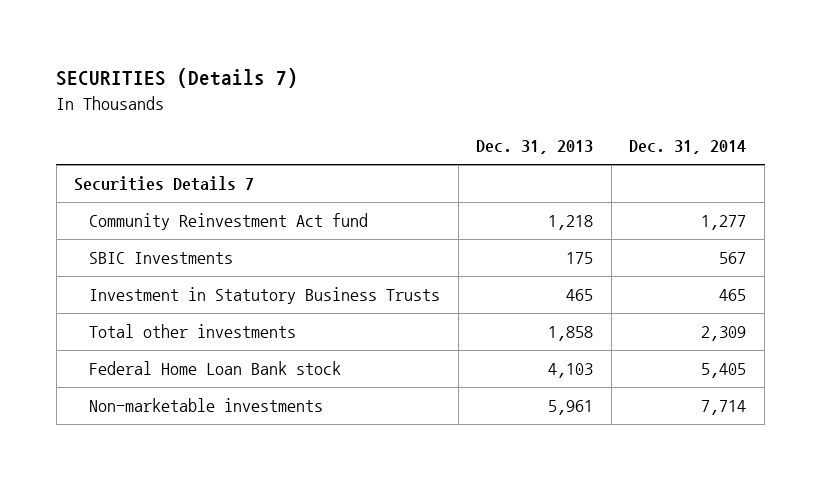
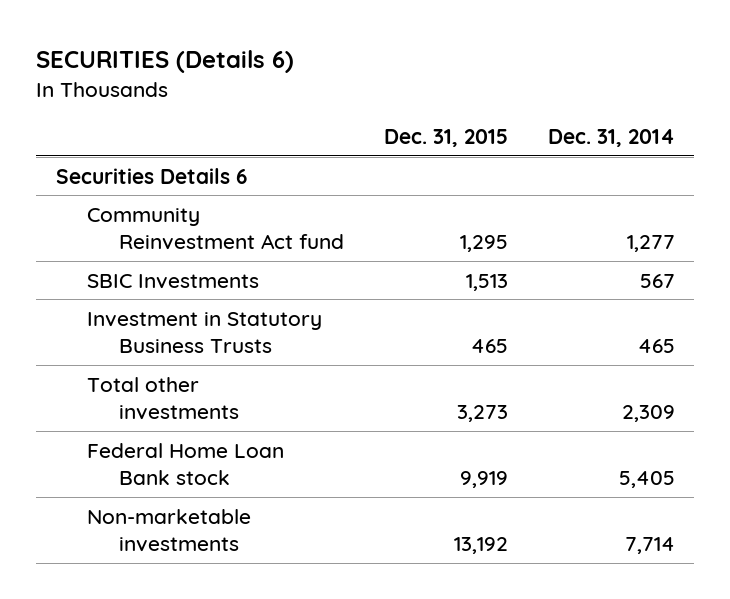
[56,68,299,89] SECURITIES (Details 7) -> [35,50,294,74] SECURITIES (Details 6)
[476,140,594,155] Dec. 31, 2013 -> none
none -> [383,129,508,148] Dec. 31, 2015
[74,176,255,192] Securities Details 7 -> [55,167,248,184] Securities Details 6

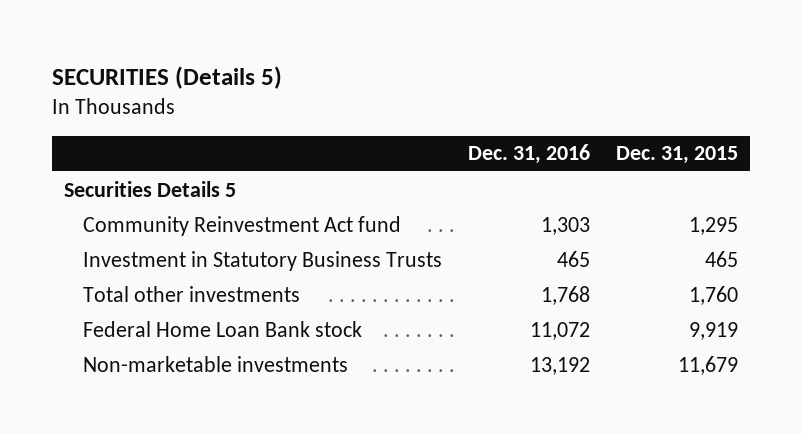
[35,50,294,74] SECURITIES (Details 6) -> [51,65,282,89] SECURITIES (Details 5)
[547,129,675,148] Dec. 31, 2014 -> none
none -> [467,144,590,165] Dec. 31, 2016
[55,167,248,184] Securities Details 6 -> [64,180,237,197] Securities Details 5
[87,273,260,289] SBIC Investments -> none
[456,404,508,422] 3,273 -> [688,285,738,305] 1,760
[453,536,508,554] 13,192 -> [677,355,738,375] 11,679

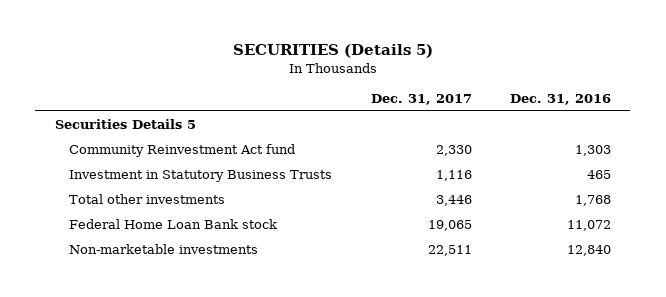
[615,146,738,165] Dec. 31, 2015 -> none
none -> [370,93,472,105] Dec. 31, 2017
[529,356,590,375] 13,192 -> [567,245,612,257] 12,840

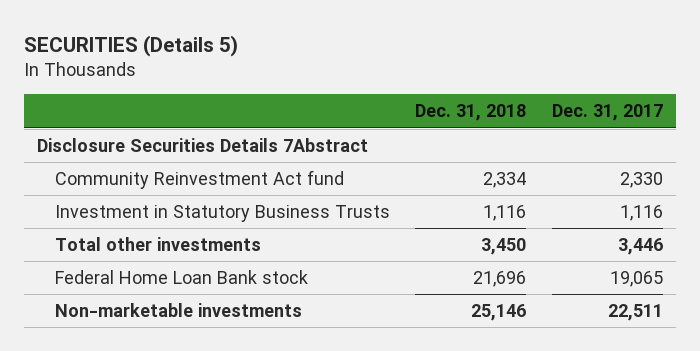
[510,93,612,105] Dec. 31, 2016 -> none
none -> [415,104,527,122] Dec. 31, 2018
[54,119,196,130] Securities Details 5 -> [36,138,368,153] Disclosure Securities Details 7Abstract

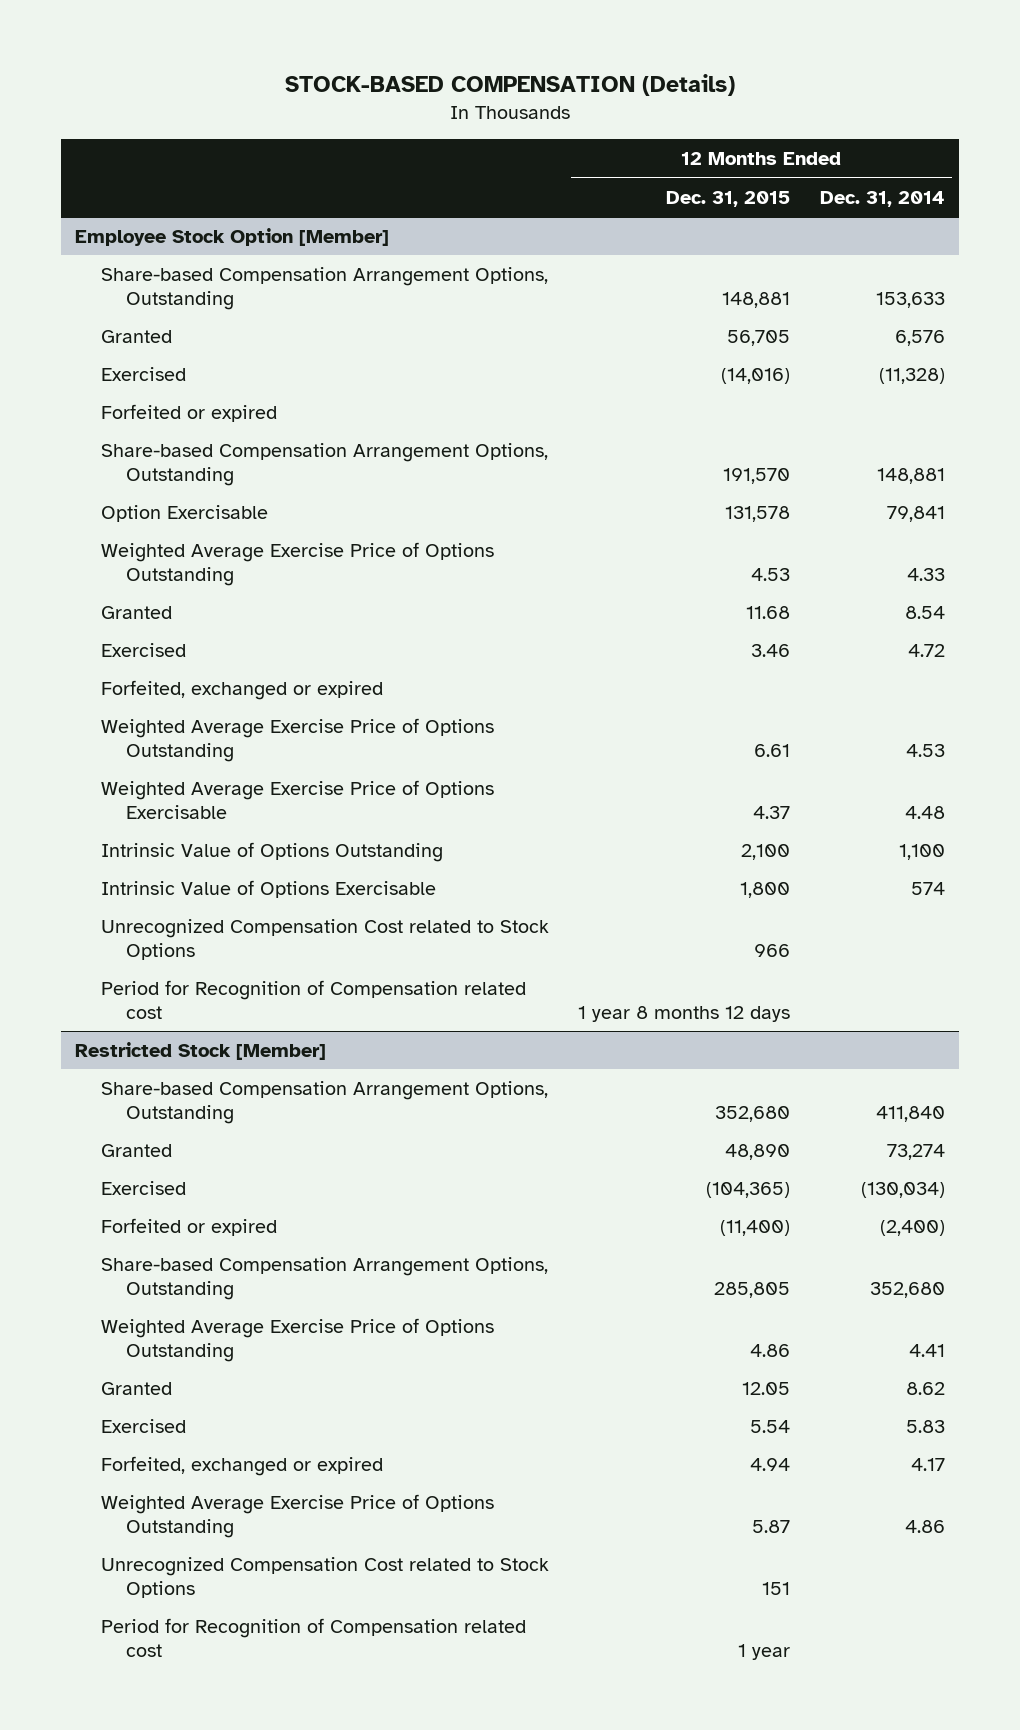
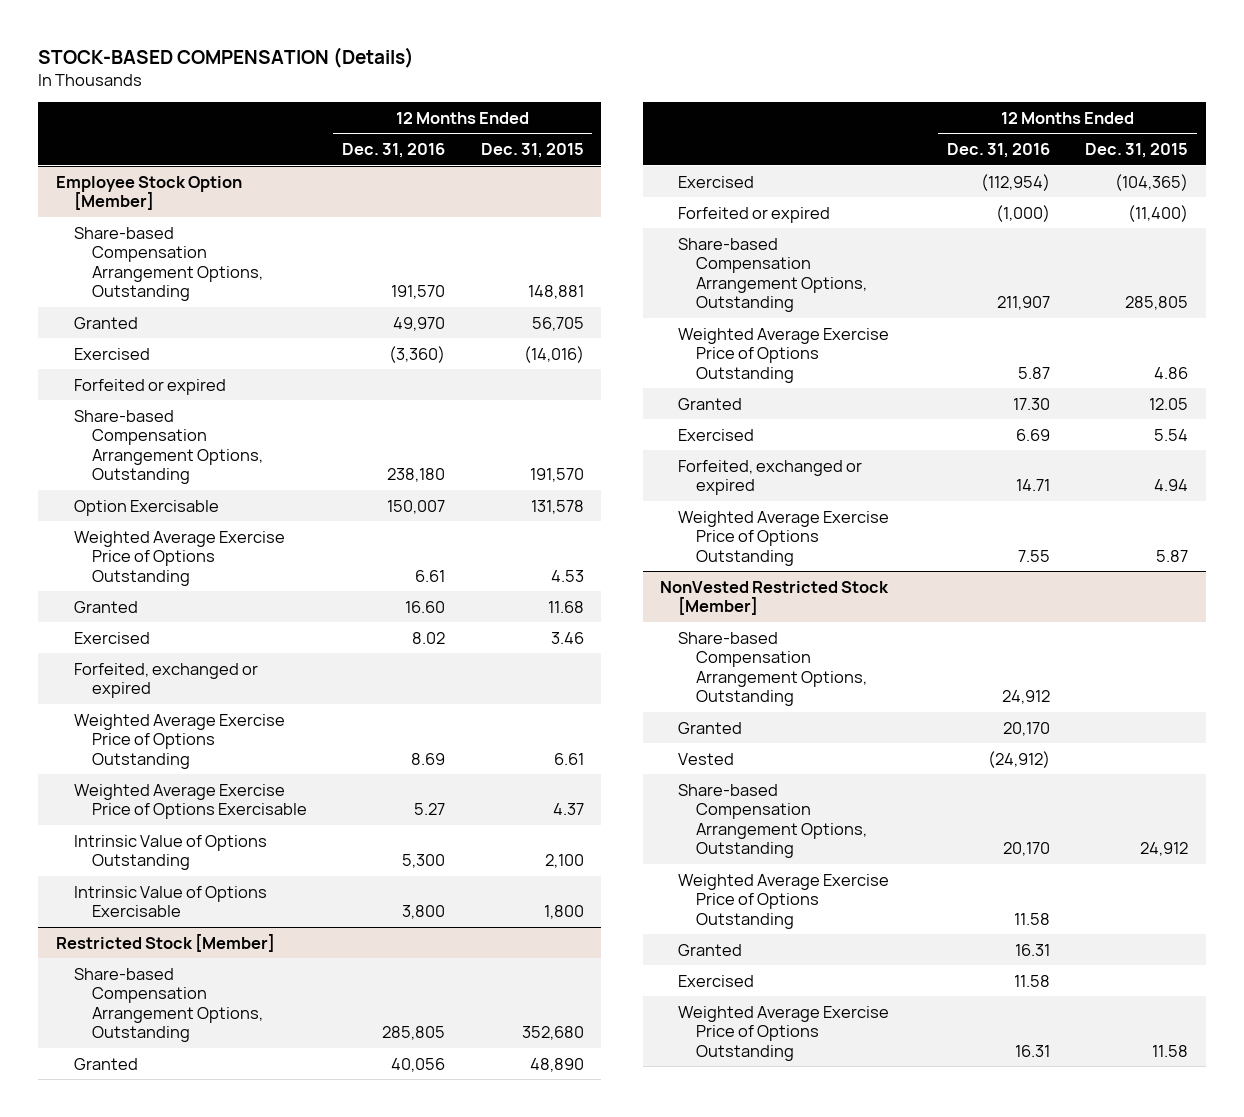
[819,190,945,207] Dec. 31, 2014 -> none
none -> [342,143,446,159] Dec. 31, 2016
[100,919,549,961] Unrecognized Compensation Cost related to Stock Options -> none
[100,980,526,1020] Period for Recognition of Compensation related cost -> none
[100,1557,549,1599] Unrecognized Compensation Cost related to Stock Options -> none
[100,1618,526,1658] Period for Recognition of Compensation related cost -> none
none -> [660,580,890,616] NonVested Restricted Stock [Member]
none -> [678,631,868,707] Share-based Compensation Arrangement Options, Outstanding
none -> [678,721,743,734] Granted
none -> [678,752,735,765] Vested
none -> [678,783,868,859] Share-based Compensation Arrangement Options, Outstanding
none -> [678,873,890,929] Weighted Average Exercise Price of Options Outstanding
none -> [678,943,743,956] Granted
none -> [678,974,755,987] Exercised
none -> [678,1005,890,1061] Weighted Average Exercise Price of Options Outstanding

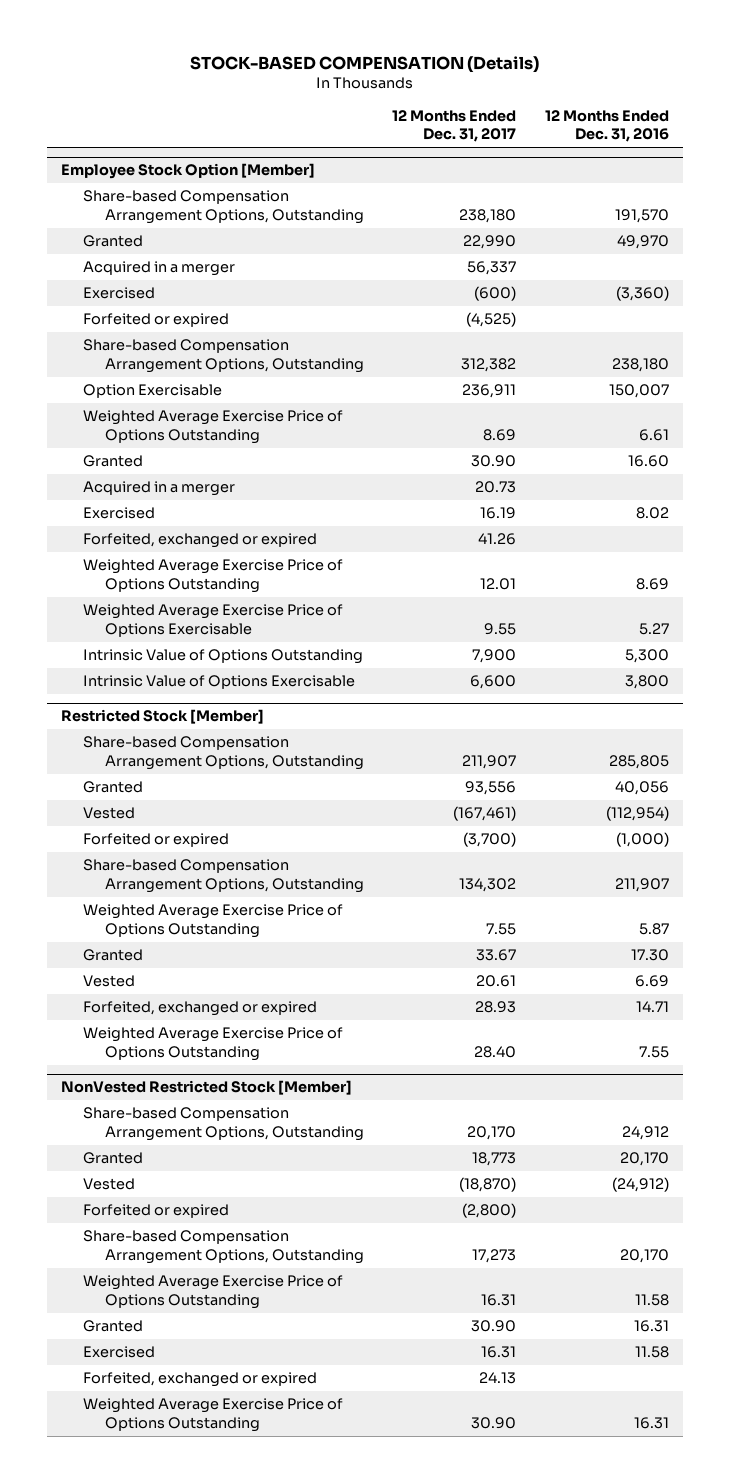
[480,143,584,159] Dec. 31, 2015 -> none
none -> [392,110,517,143] 12 Months Ended Dec. 31, 2017
none -> [82,261,235,277] Acquired in a merger
none -> [82,481,235,497] Acquired in a merger
[678,175,755,188] Exercised -> [82,807,135,820] Vested
[678,428,755,441] Exercised -> [82,975,135,988] Vested
none -> [82,1204,229,1219] Forfeited or expired
none -> [82,1372,317,1388] Forfeited, exchanged or expired

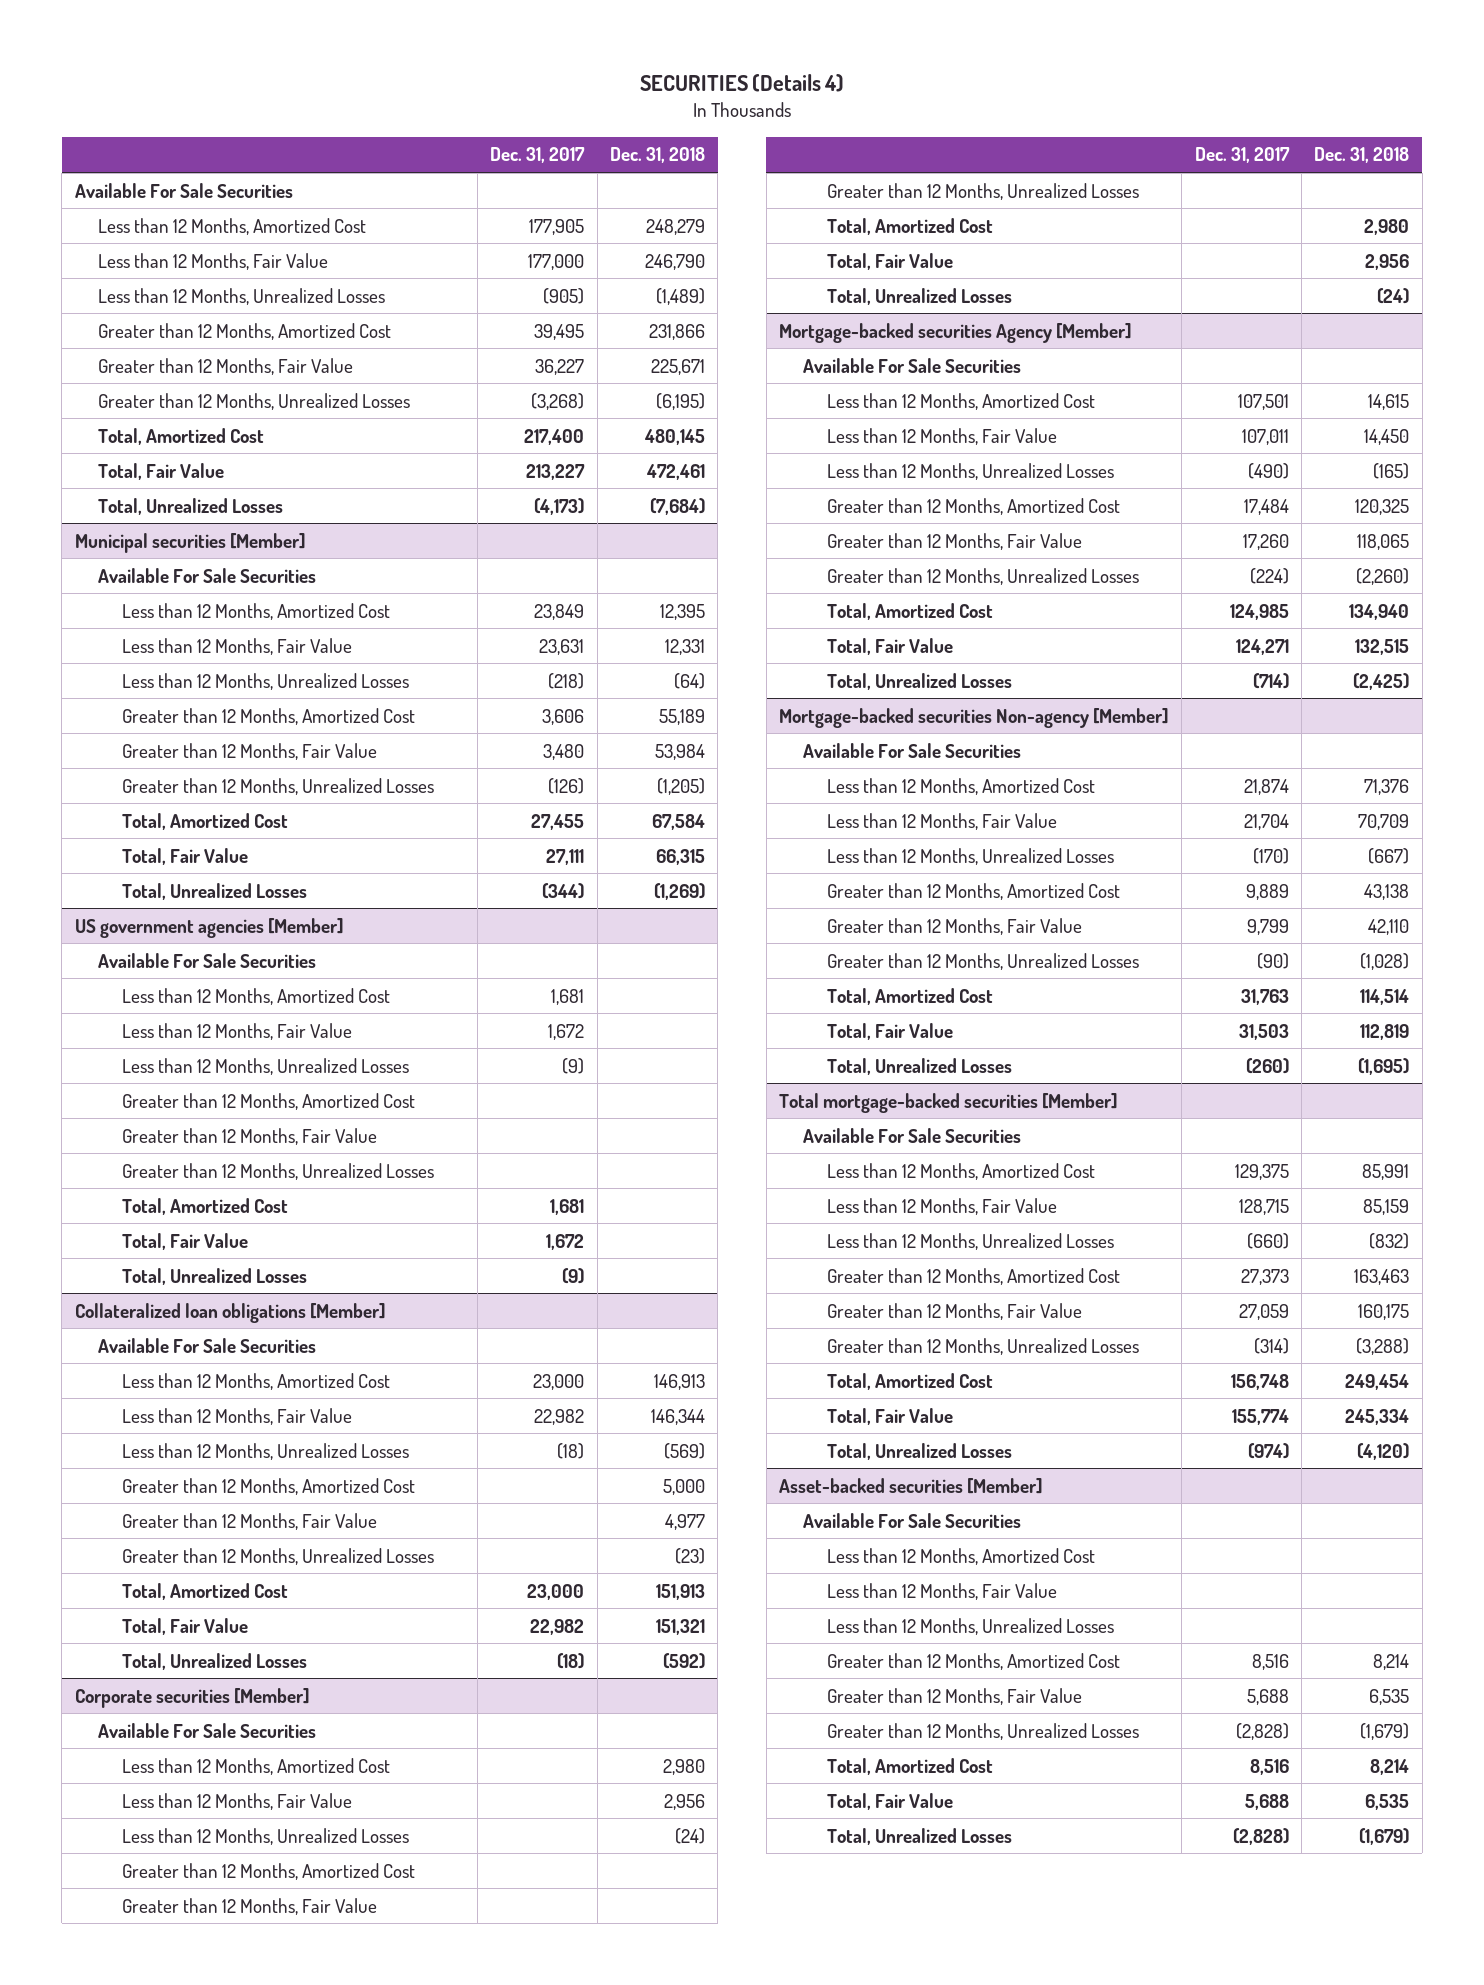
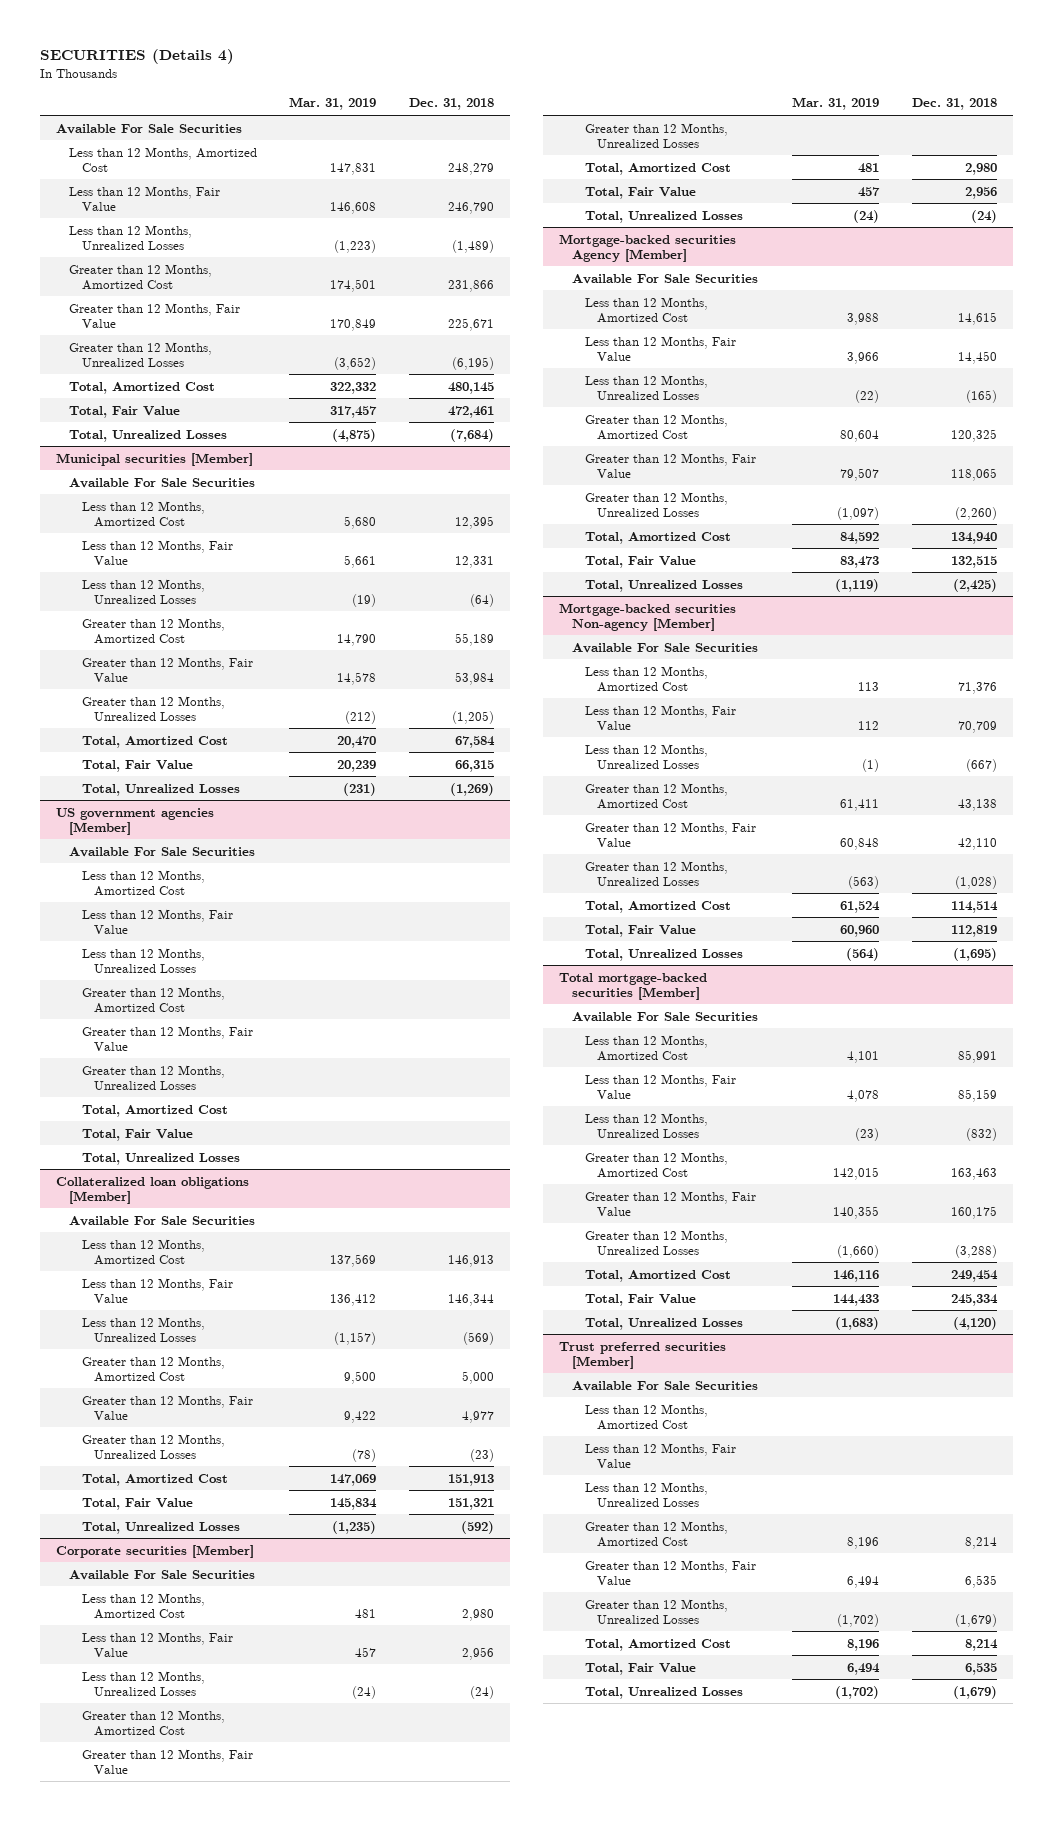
[490,147,586,164] Dec. 31, 2017 -> none
none -> [289,97,377,111] Mar. 31, 2019
[778,1477,1043,1494] Asset-backed securities [Member] -> [559,1341,727,1369] Trust preferred securities [Member]

